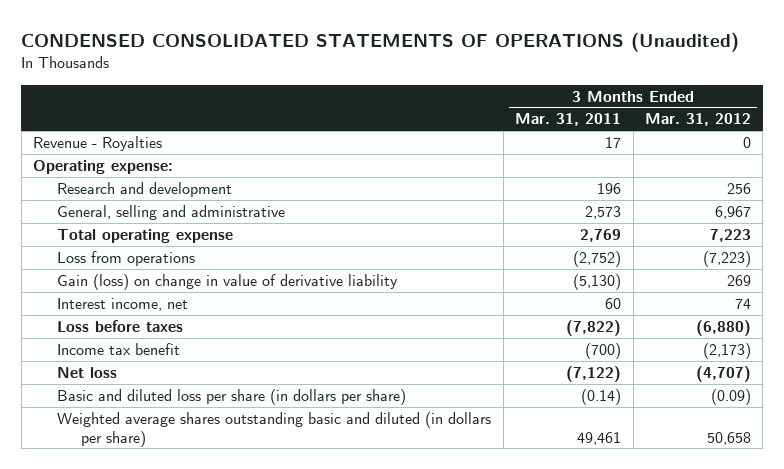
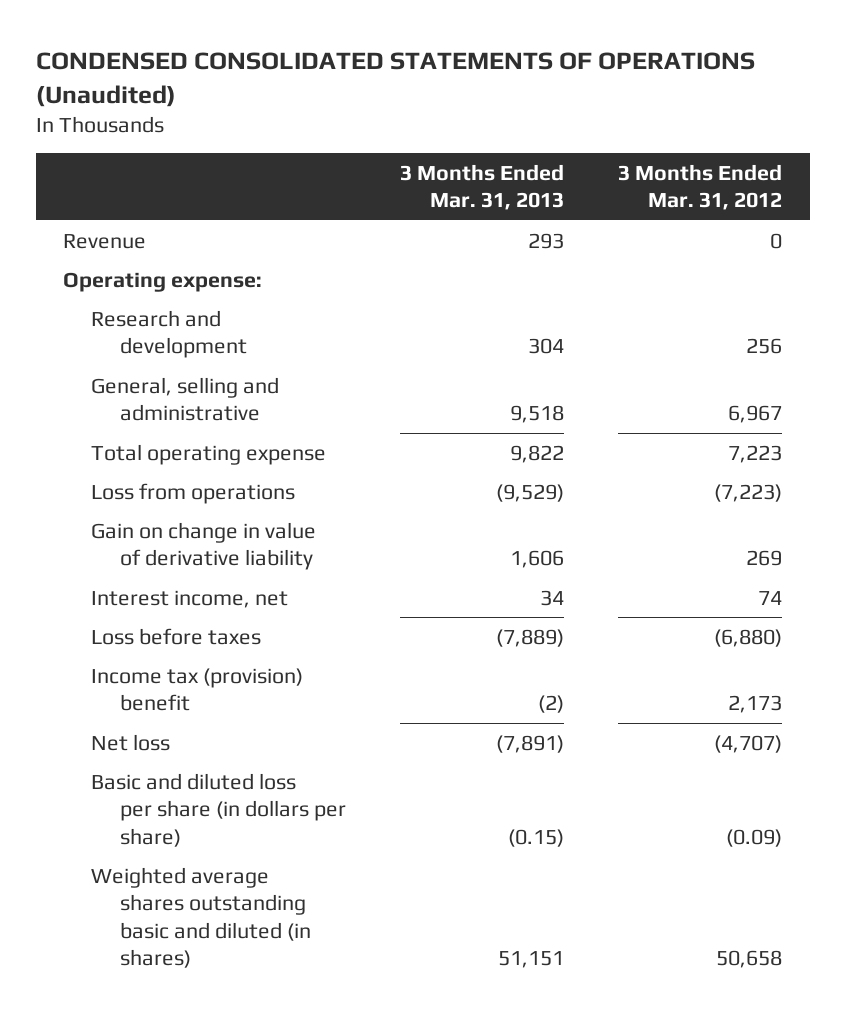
[515,113,622,127] Mar. 31, 2011 -> none
none -> [400,163,565,211] 3 Months Ended Mar. 31, 2013
[33,136,163,152] Revenue - Royalties -> [62,233,146,249] Revenue
[57,274,399,291] Gain (loss) on change in value of derivative liability -> [91,521,317,571] Gain on change in value of derivative liability
[57,343,181,356] Income tax benefit -> [91,667,304,712] Income tax (provision) benefit
[702,343,751,360] (2,173) -> [728,695,783,714] 2,173
[57,412,492,447] Weighted average shares outstanding basic and diluted (in dollars per share) -> [91,866,312,969] Weighted average shares outstanding basic and diluted (in shares)

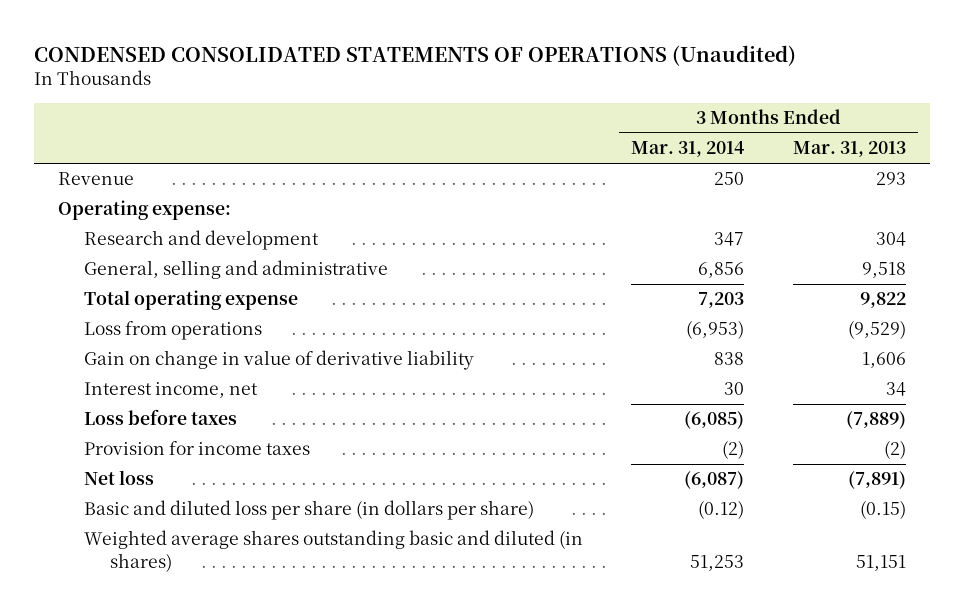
[618,163,783,211] 3 Months Ended Mar. 31, 2012 -> none
none -> [631,141,745,158] Mar. 31, 2014
[91,667,304,712] Income tax (provision) benefit -> [84,441,311,456] Provision for income taxes

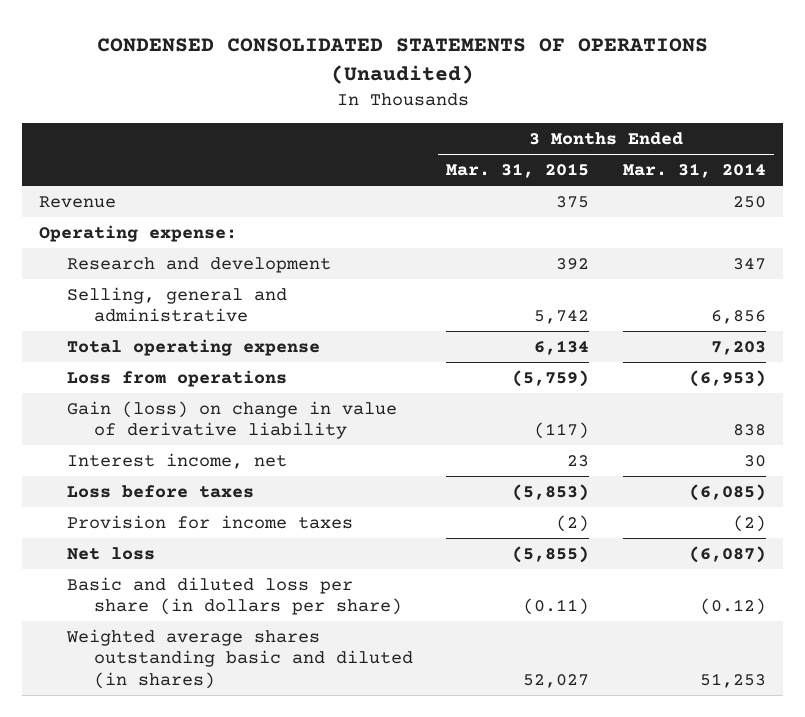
[792,141,906,158] Mar. 31, 2013 -> none
none -> [446,163,590,179] Mar. 31, 2015
[84,260,389,280] General, selling and administrative -> [66,286,287,323] Selling, general and administrative
[84,350,475,371] Gain on change in value of derivative liability -> [66,400,397,440] Gain (loss) on change in value of derivative liability

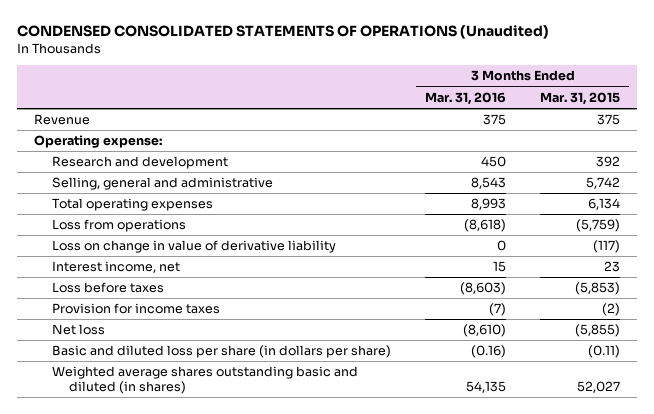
[622,163,766,179] Mar. 31, 2014 -> none
none -> [424,91,506,105] Mar. 31, 2016
[66,338,320,356] Total operating expense -> [51,198,213,212] Total operating expenses
[66,400,397,440] Gain (loss) on change in value of derivative liability -> [51,240,336,254] Loss on change in value of derivative liability

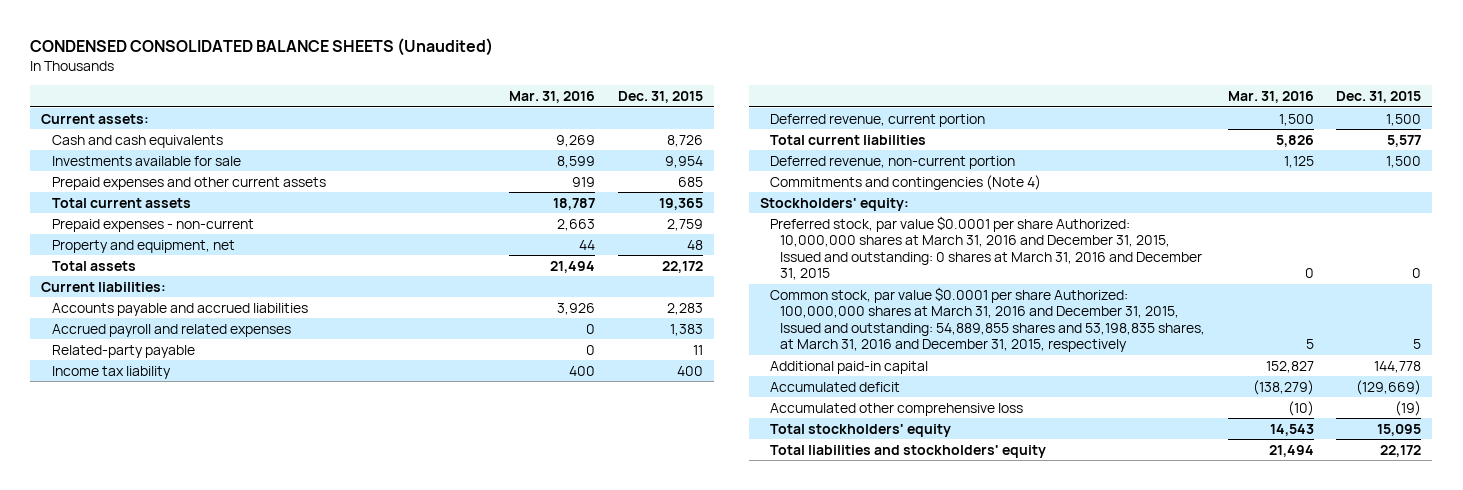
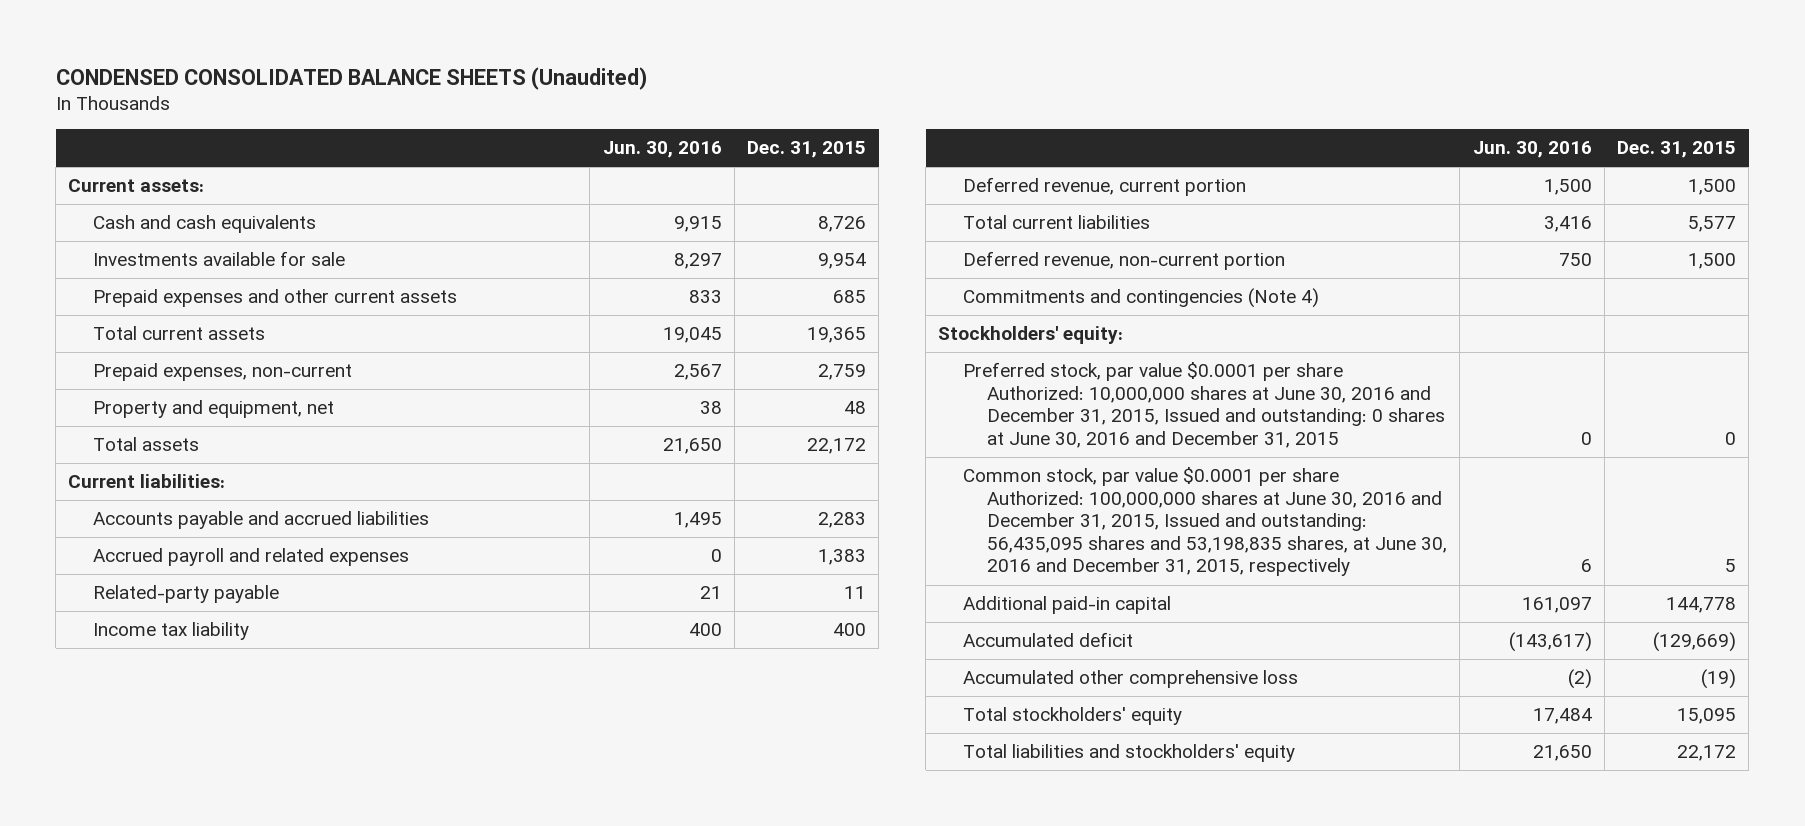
[509,91,596,104] Mar. 31, 2016 -> none
none -> [602,141,722,159] Jun. 30, 2016
[51,218,254,232] Prepaid expenses - non-current -> [92,363,352,382] Prepaid expenses, non-current
[770,215,1203,281] Preferred stock, par value $0.0001 per share Authorized: 10,000,000 shares at March 31, 2016 and December 31, 2015, Issued and outstanding: 0 shares at March 31, 2016 and December 31, 2015 -> [962,362,1445,448] Preferred stock, par value $0.0001 per share Authorized: 10,000,000 shares at June 30, 2016 and December 31, 2015, Issued and outstanding: 0 shares at June 30, 2016 and December 31, 2015
[770,286,1206,353] Common stock, par value $0.0001 per share Authorized: 100,000,000 shares at March 31, 2016 and December 31, 2015, Issued and outstanding: 54,889,855 shares and 53,198,835 shares, at March 31, 2016 and December 31, 2015, respectively -> [962,467,1447,577] Common stock, par value $0.0001 per share Authorized: 100,000,000 shares at June 30, 2016 and December 31, 2015, Issued and outstanding: 56,435,095 shares and 53,198,835 shares, at June 30, 2016 and December 31, 2015, respectively

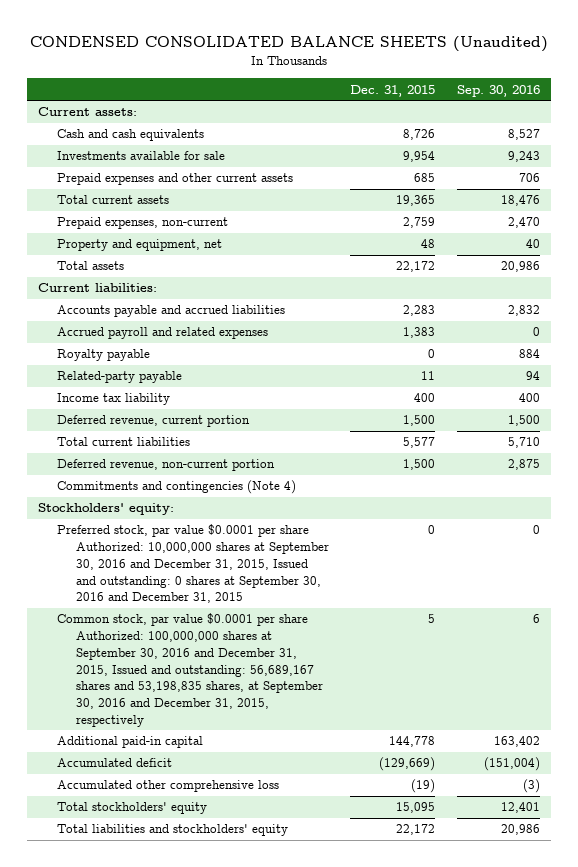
[602,141,722,159] Jun. 30, 2016 -> none
none -> [457,84,541,97] Sep. 30, 2016
none -> [56,349,150,362] Royalty payable
[962,362,1445,448] Preferred stock, par value $0.0001 per share Authorized: 10,000,000 shares at June 30, 2016 and December 31, 2015, Issued and outstanding: 0 shares at June 30, 2016 and December 31, 2015 -> [56,524,329,604] Preferred stock, par value $0.0001 per share Authorized: 10,000,000 shares at September 30, 2016 and December 31, 2015, Issued and outstanding: 0 shares at September 30, 2016 and December 31, 2015
[962,467,1447,577] Common stock, par value $0.0001 per share Authorized: 100,000,000 shares at June 30, 2016 and December 31, 2015, Issued and outstanding: 56,435,095 shares and 53,198,835 shares, at June 30, 2016 and December 31, 2015, respectively -> [56,613,323,727] Common stock, par value $0.0001 per share Authorized: 100,000,000 shares at September 30, 2016 and December 31, 2015, Issued and outstanding: 56,689,167 shares and 53,198,835 shares, at September 30, 2016 and December 31, 2015, respectively

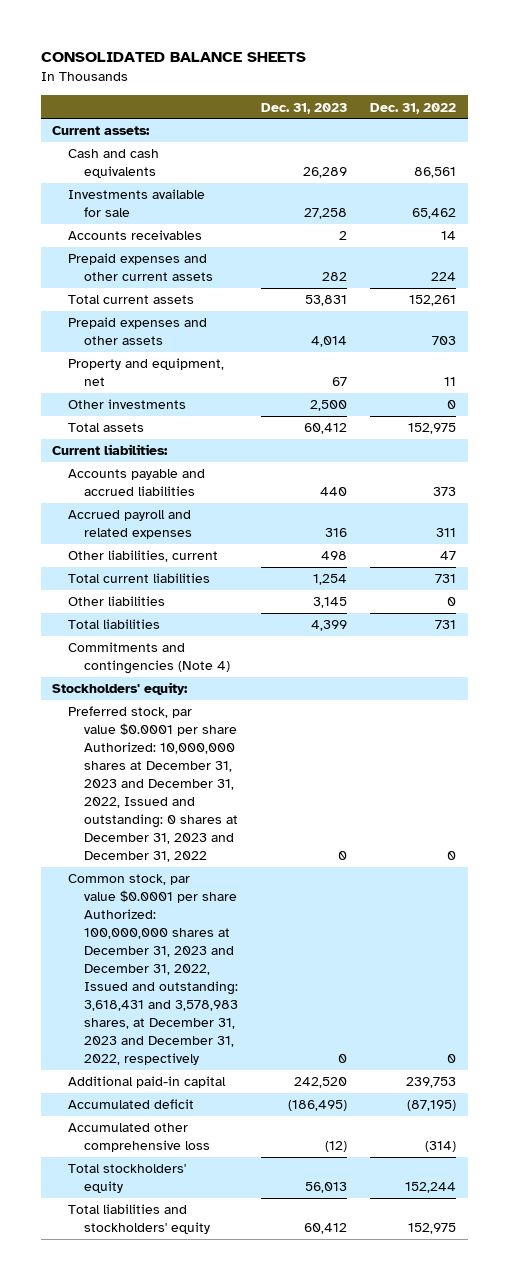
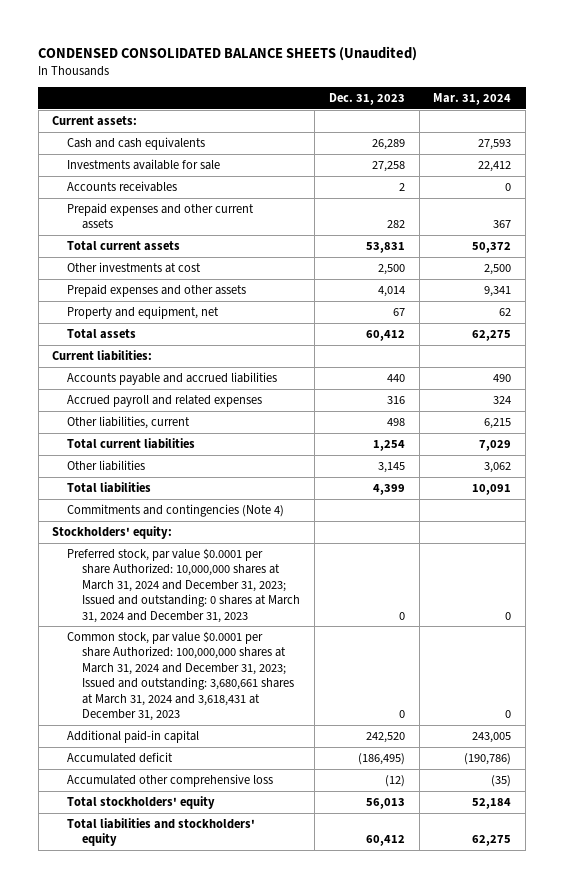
[40,52,306,63] CONSOLIDATED BALANCE SHEETS -> [38,45,418,61] CONDENSED CONSOLIDATED BALANCE SHEETS (Unaudited)
[370,102,457,114] Dec. 31, 2022 -> none
none -> [433,93,512,106] Mar. 31, 2024
none -> [67,262,202,274] Other investments at cost
[68,399,187,410] Other investments -> none
[68,706,239,863] Preferred stock, par value $0.0001 per share Authorized: 10,000,000 shares at December 31, 2023 and December 31, 2022, Issued and outstanding: 0 shares at December 31, 2023 and December 31, 2022 -> [67,548,301,623] Preferred stock, par value $0.0001 per share Authorized: 10,000,000 shares at March 31, 2024 and December 31, 2023; Issued and outstanding: 0 shares at March 31, 2024 and December 31, 2023
[68,874,239,1066] Common stock, par value $0.0001 per share Authorized: 100,000,000 shares at December 31, 2023 and December 31, 2022, Issued and outstanding: 3,618,431 and 3,578,983 shares, at December 31, 2023 and December 31, 2022, respectively -> [67,631,295,722] Common stock, par value $0.0001 per share Authorized: 100,000,000 shares at March 31, 2024 and December 31, 2023; Issued and outstanding: 3,680,661 shares at March 31, 2024 and 3,618,431 at December 31, 2023

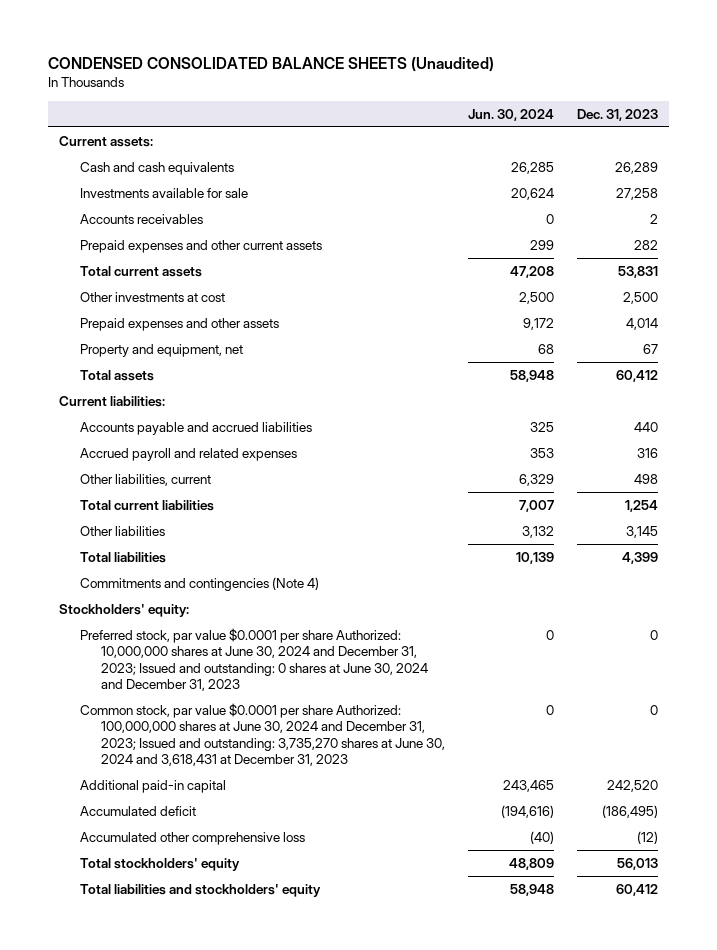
[433,93,512,106] Mar. 31, 2024 -> none
none -> [467,108,554,121] Jun. 30, 2024
[67,548,301,623] Preferred stock, par value $0.0001 per share Authorized: 10,000,000 shares at March 31, 2024 and December 31, 2023; Issued and outstanding: 0 shares at March 31, 2024 and December 31, 2023 -> [79,627,428,691] Preferred stock, par value $0.0001 per share Authorized: 10,000,000 shares at June 30, 2024 and December 31, 2023; Issued and outstanding: 0 shares at June 30, 2024 and December 31, 2023
[67,631,295,722] Common stock, par value $0.0001 per share Authorized: 100,000,000 shares at March 31, 2024 and December 31, 2023; Issued and outstanding: 3,680,661 shares at March 31, 2024 and 3,618,431 at December 31, 2023 -> [79,702,445,766] Common stock, par value $0.0001 per share Authorized: 100,000,000 shares at June 30, 2024 and December 31, 2023; Issued and outstanding: 3,735,270 shares at June 30, 2024 and 3,618,431 at December 31, 2023

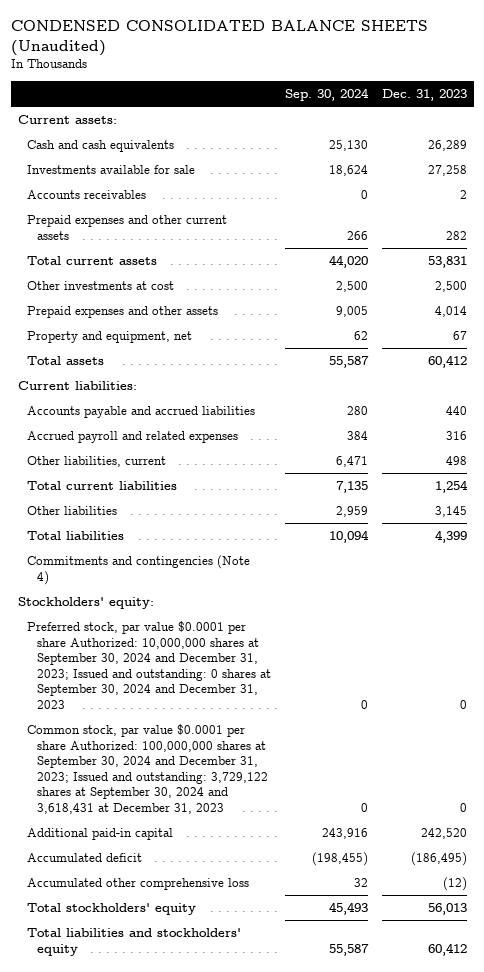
[467,108,554,121] Jun. 30, 2024 -> none
none -> [284,88,369,102] Sep. 30, 2024
[79,627,428,691] Preferred stock, par value $0.0001 per share Authorized: 10,000,000 shares at June 30, 2024 and December 31, 2023; Issued and outstanding: 0 shares at June 30, 2024 and December 31, 2023 -> [27,620,271,710] Preferred stock, par value $0.0001 per share Authorized: 10,000,000 shares at September 30, 2024 and December 31, 2023; Issued and outstanding: 0 shares at September 30, 2024 and December 31, 2023
[79,702,445,766] Common stock, par value $0.0001 per share Authorized: 100,000,000 shares at June 30, 2024 and December 31, 2023; Issued and outstanding: 3,735,270 shares at June 30, 2024 and 3,618,431 at December 31, 2023 -> [27,723,268,815] Common stock, par value $0.0001 per share Authorized: 100,000,000 shares at September 30, 2024 and December 31, 2023; Issued and outstanding: 3,729,122 shares at September 30, 2024 and 3,618,431 at December 31, 2023

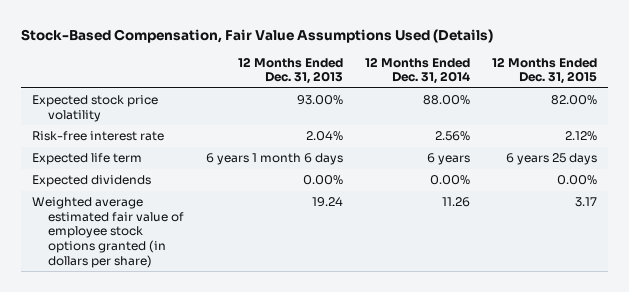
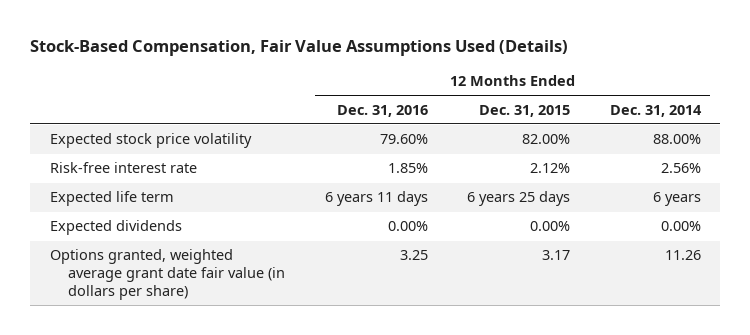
[237,56,343,85] 12 Months Ended Dec. 31, 2013 -> none
none -> [336,104,428,117] Dec. 31, 2016
[32,197,185,268] Weighted average estimated fair value of employee stock options granted (in dollars per share) -> [49,249,286,300] Options granted, weighted average grant date fair value (in dollars per share)

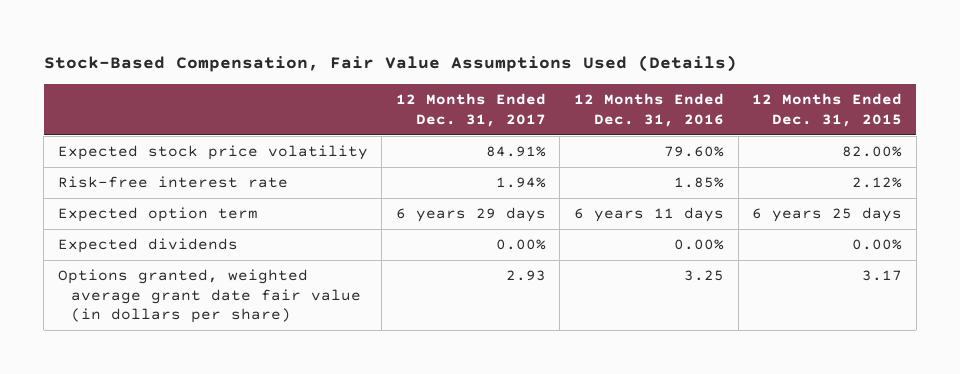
[609,104,702,117] Dec. 31, 2014 -> none
none -> [395,93,546,127] 12 Months Ended Dec. 31, 2017
[49,191,174,207] Expected life term -> [57,207,258,223] Expected option term

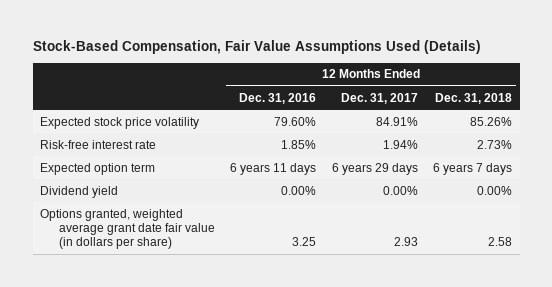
[752,93,903,127] 12 Months Ended Dec. 31, 2015 -> none
none -> [435,92,513,104] Dec. 31, 2018
[57,238,238,254] Expected dividends -> [40,185,119,198] Dividend yield

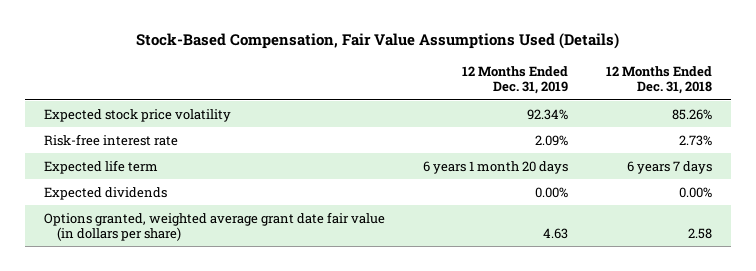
[239,92,317,104] Dec. 31, 2016 -> none
[340,92,418,104] Dec. 31, 2017 -> none
none -> [461,65,568,95] 12 Months Ended Dec. 31, 2019
[40,162,156,175] Expected option term -> [44,159,159,174] Expected life term
[40,185,119,198] Dividend yield -> [44,186,168,200] Expected dividends

